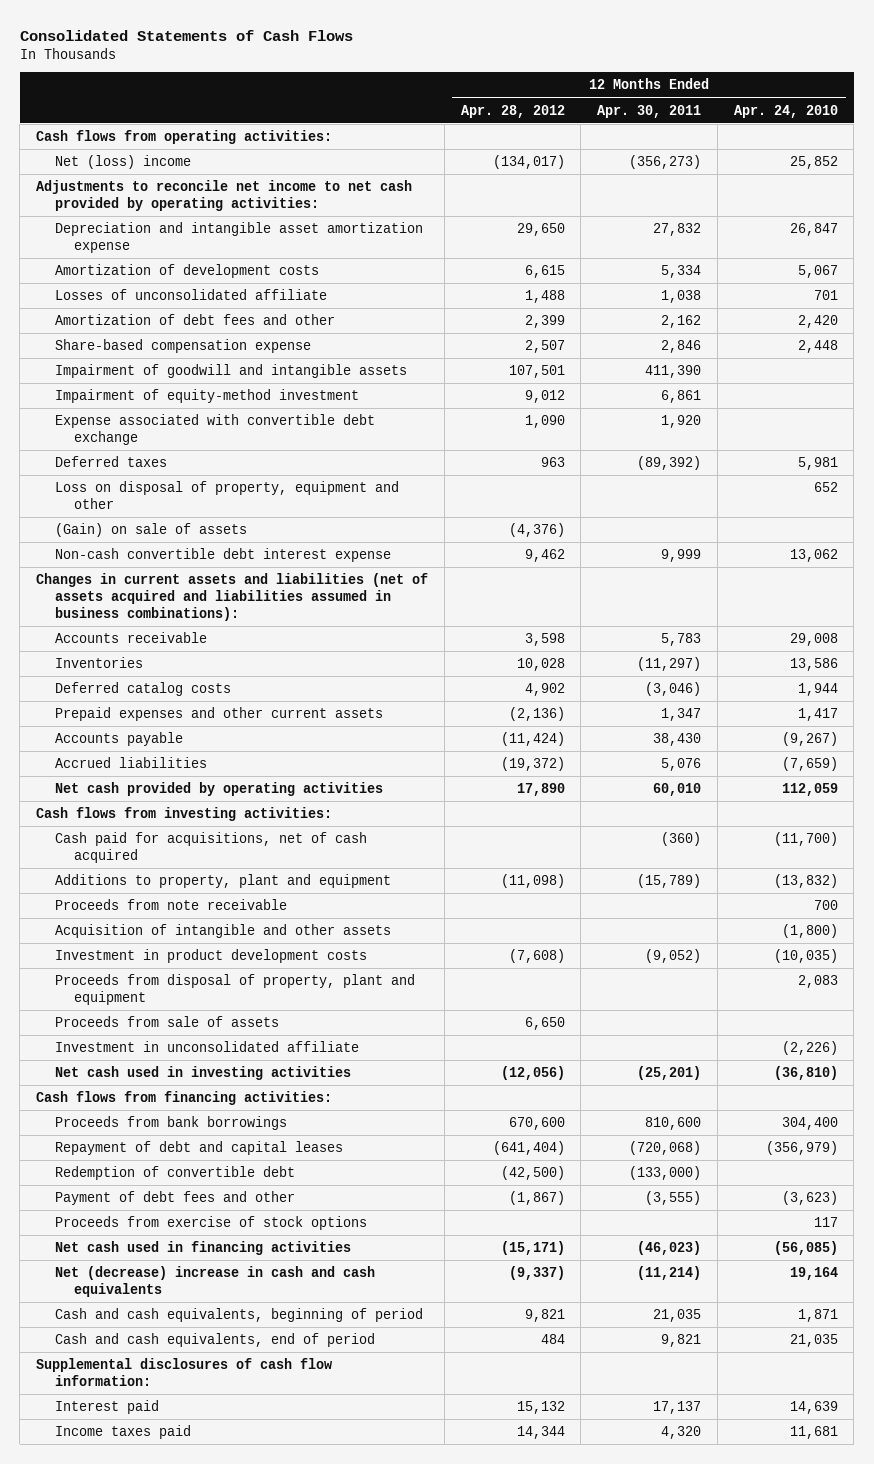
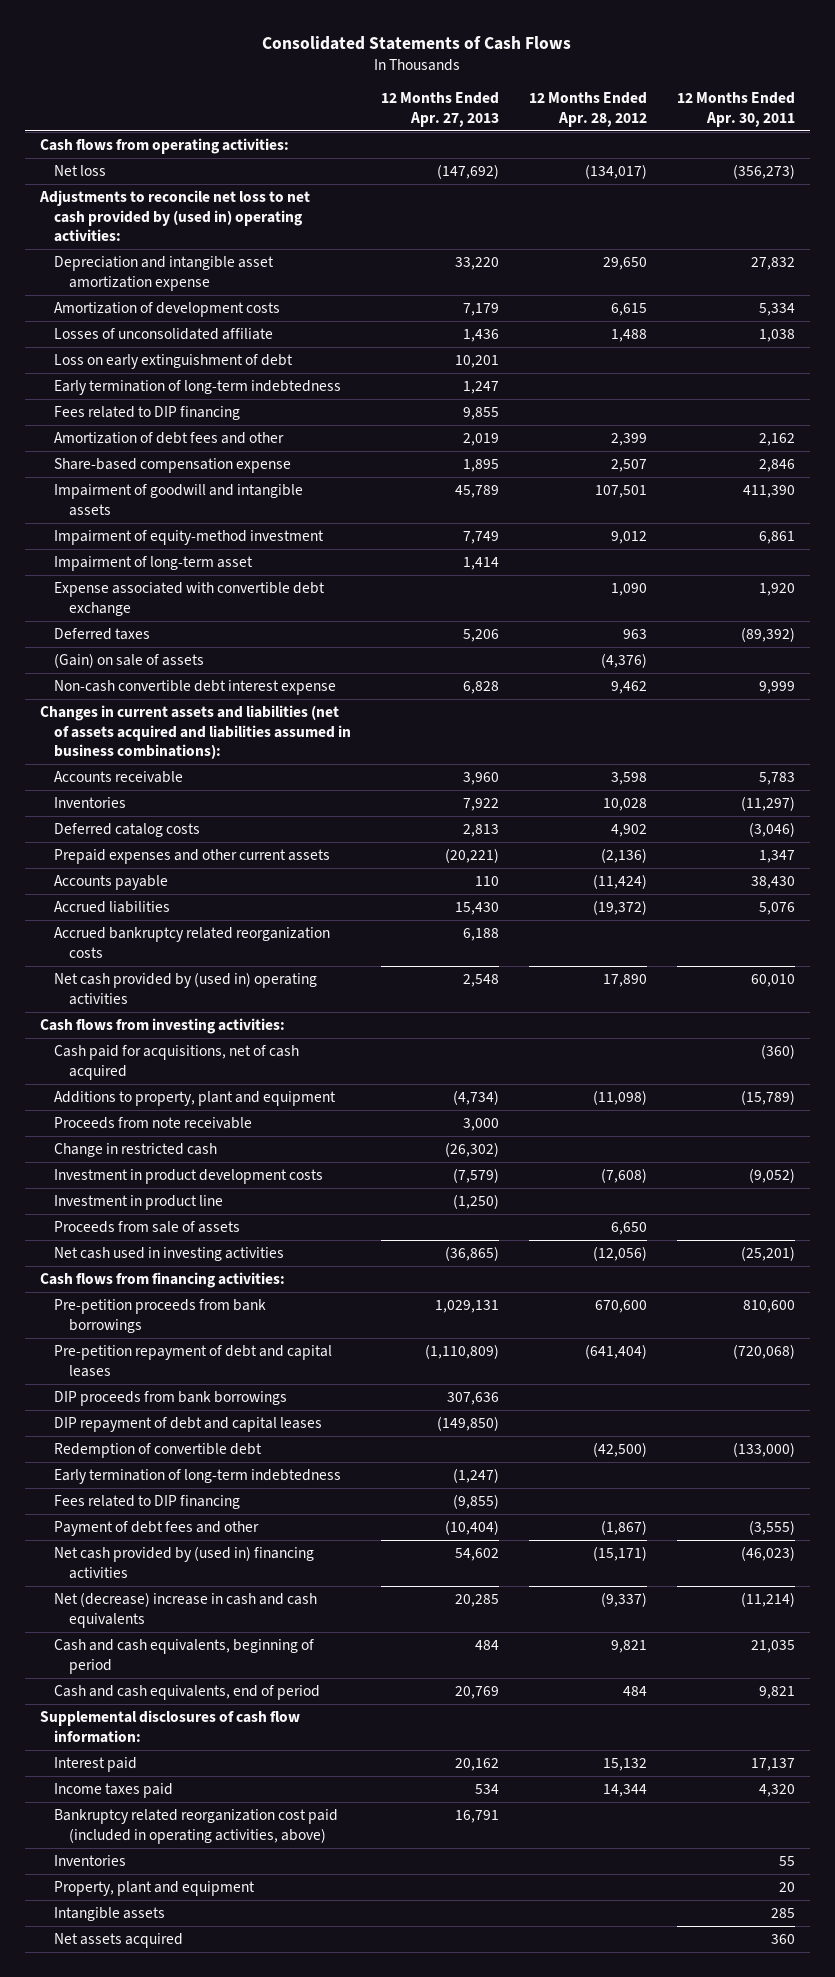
[733,104,838,118] Apr. 24, 2010 -> none
none -> [381,92,500,127] 12 Months Ended Apr. 27, 2013
[55,155,192,170] Net (loss) income -> [54,165,107,177] Net loss
[36,180,413,211] Adjustments to reconcile net income to net cash provided by operating activities: -> [38,190,310,243] Adjustments to reconcile net loss to net cash provided by (used in) operating activities:
none -> [54,354,294,370] Loss on early extinguishment of debt
none -> [54,380,342,396] Early termination of long-term indebtedness
none -> [54,406,241,421] Fees related to DIP financing
none -> [54,556,254,572] Impairment of long-term asset
[55,481,400,509] Loss on disposal of property, equipment and other -> none
none -> [54,927,331,958] Accrued bankruptcy related reorganization costs
[55,782,384,797] Net cash provided by operating activities -> [54,972,318,1005] Net cash provided by (used in) operating activities
[55,924,392,939] Acquisition of intangible and other assets -> none
none -> [54,1143,218,1158] Change in restricted cash
[55,974,416,1005] Proceeds from disposal of property, plant and equipment -> none
none -> [54,1195,224,1211] Investment in product line
[55,1041,360,1053] Investment in unconsolidated affiliate -> none
[55,1116,288,1131] Proceeds from bank borrowings -> [54,1299,267,1333] Pre-petition proceeds from bank borrowings
[55,1141,344,1156] Repayment of debt and capital leases -> [54,1345,333,1377] Pre-petition repayment of debt and capital leases
none -> [54,1391,288,1407] DIP proceeds from bank borrowings
none -> [54,1417,323,1433] DIP repayment of debt and capital leases
none -> [54,1469,342,1485] Early termination of long-term indebtedness
none -> [54,1495,241,1510] Fees related to DIP financing
[55,1216,368,1231] Proceeds from exercise of stock options -> none
[55,1241,352,1256] Net cash used in financing activities -> [54,1546,315,1579] Net cash provided by (used in) financing activities
none -> [54,1809,339,1844] Bankruptcy related reorganization cost paid (included in operating activities, above)
none -> [54,1855,127,1867] Inventories
none -> [54,1881,256,1897] Property, plant and equipment
none -> [54,1907,166,1922] Intangible assets
none -> [54,1933,184,1949] Net assets acquired

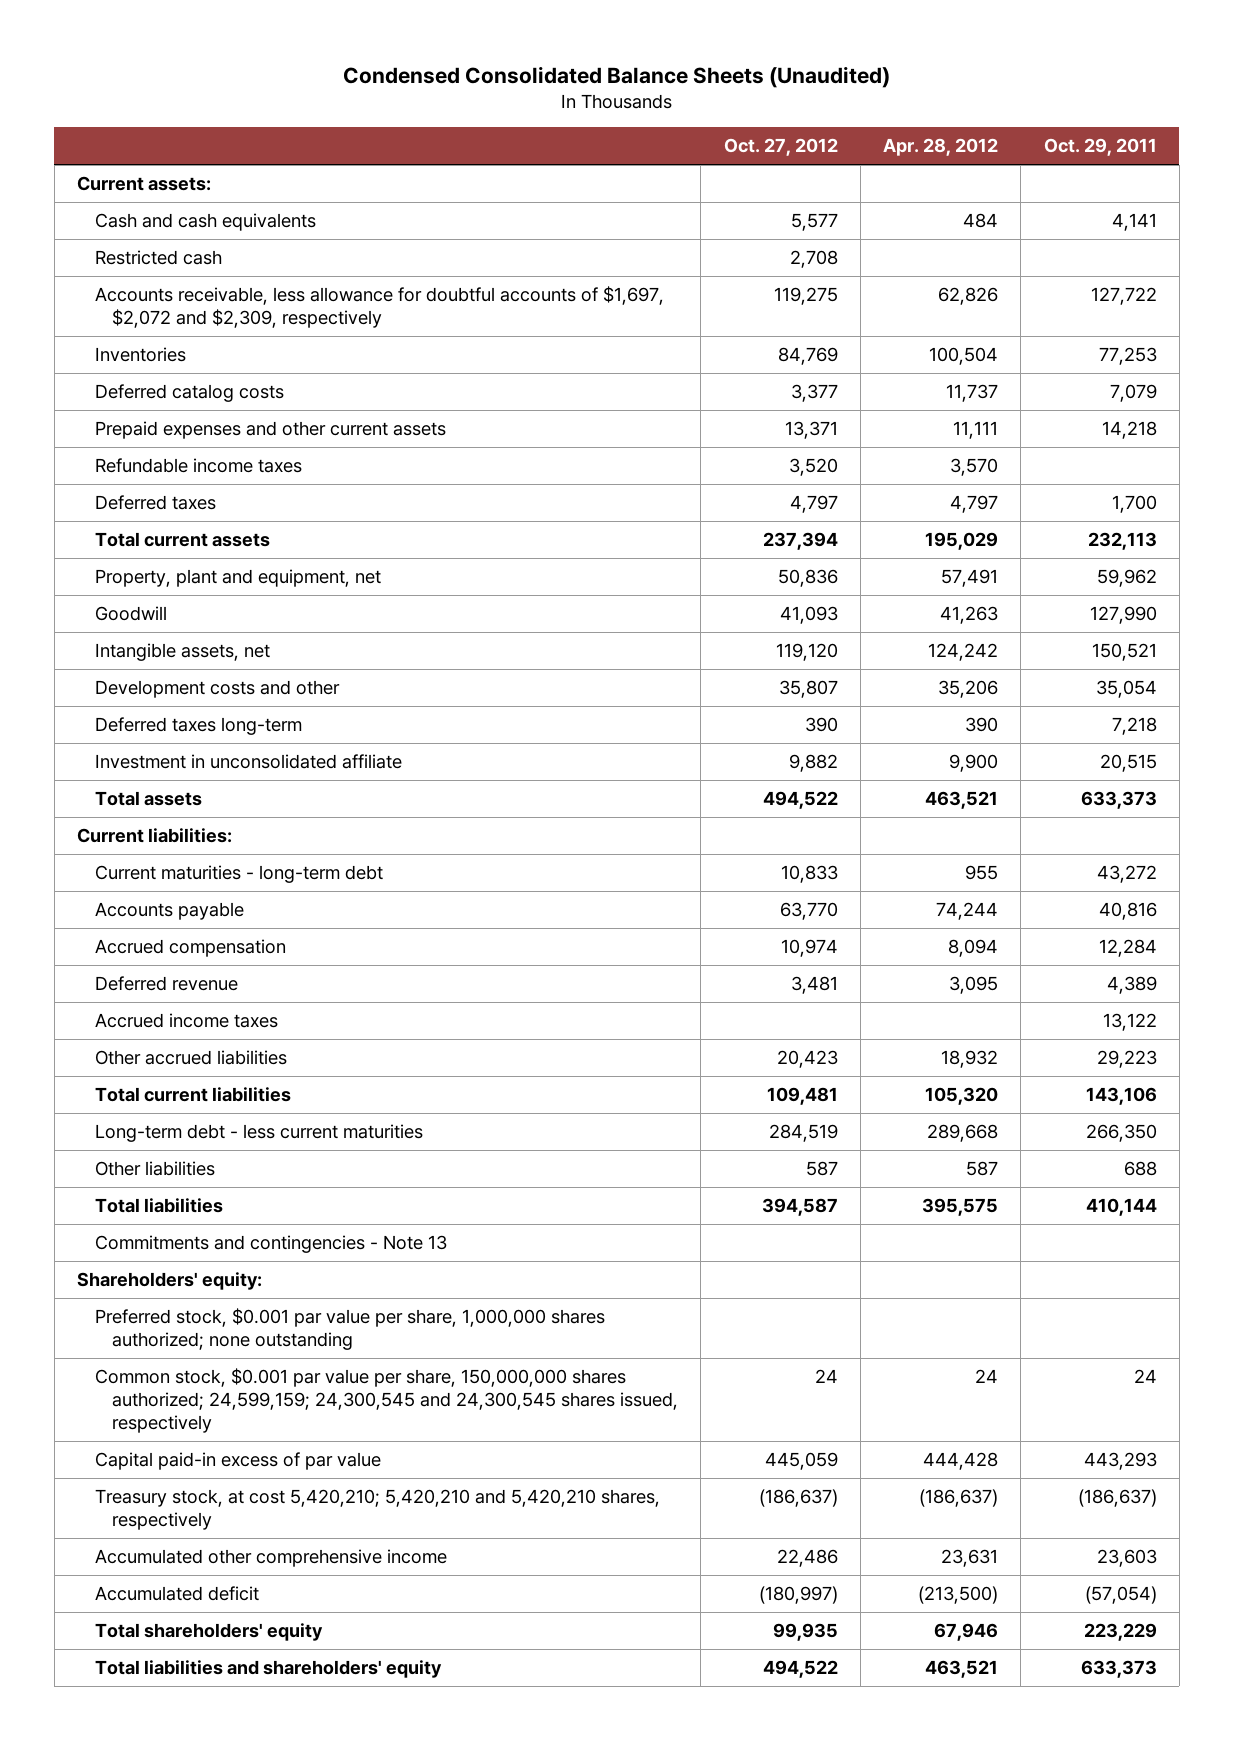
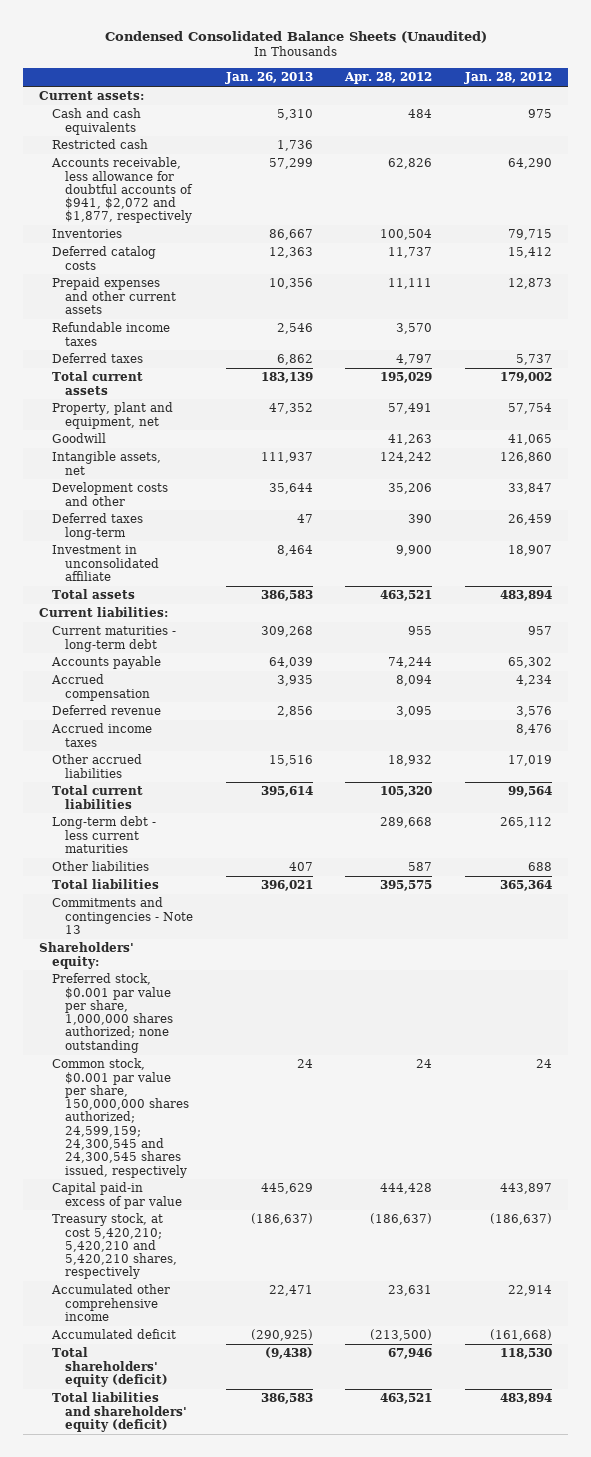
[723,138,838,157] Oct. 27, 2012 -> none
[1043,138,1157,157] Oct. 29, 2011 -> none
none -> [224,72,313,85] Jan. 26, 2013
none -> [463,72,552,85] Jan. 28, 2012
[94,286,664,328] Accounts receivable, less allowance for doubtful accounts of $1,697, $2,072 and $2,309, respectively -> [51,157,194,224] Accounts receivable, less allowance for doubtful accounts of $941, $2,072 and $1,877, respectively
[94,1623,323,1642] Total shareholders' equity -> [52,1347,169,1387] Total shareholders' equity (deficit)
[94,1660,442,1679] Total liabilities and shareholders' equity -> [52,1392,188,1432] Total liabilities and shareholders' equity (deficit)

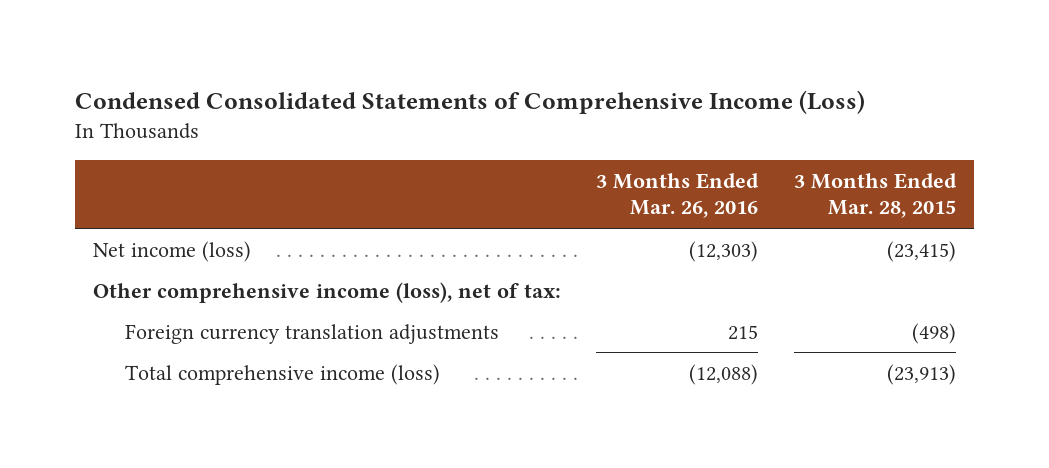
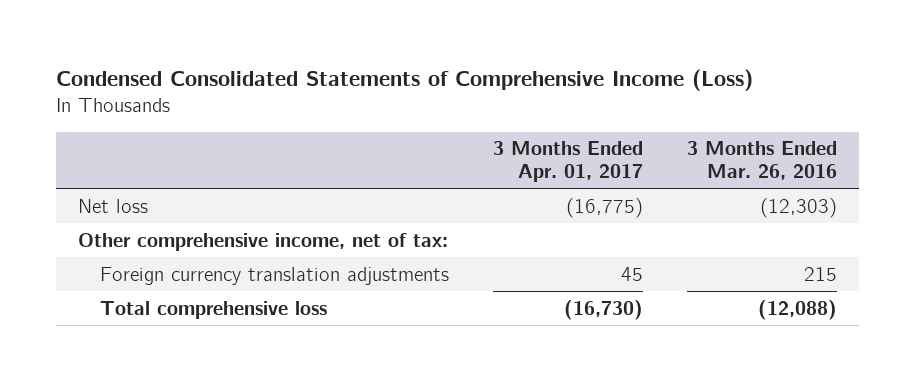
[794,173,958,219] 3 Months Ended Mar. 28, 2015 -> none
none -> [492,141,643,183] 3 Months Ended Apr. 01, 2017
[92,240,251,262] Net income (loss) -> [78,198,149,213] Net loss
[92,281,561,303] Other comprehensive income (loss), net of tax: -> [78,232,449,251] Other comprehensive income, net of tax:
[125,363,441,385] Total comprehensive income (loss) -> [99,300,327,319] Total comprehensive loss

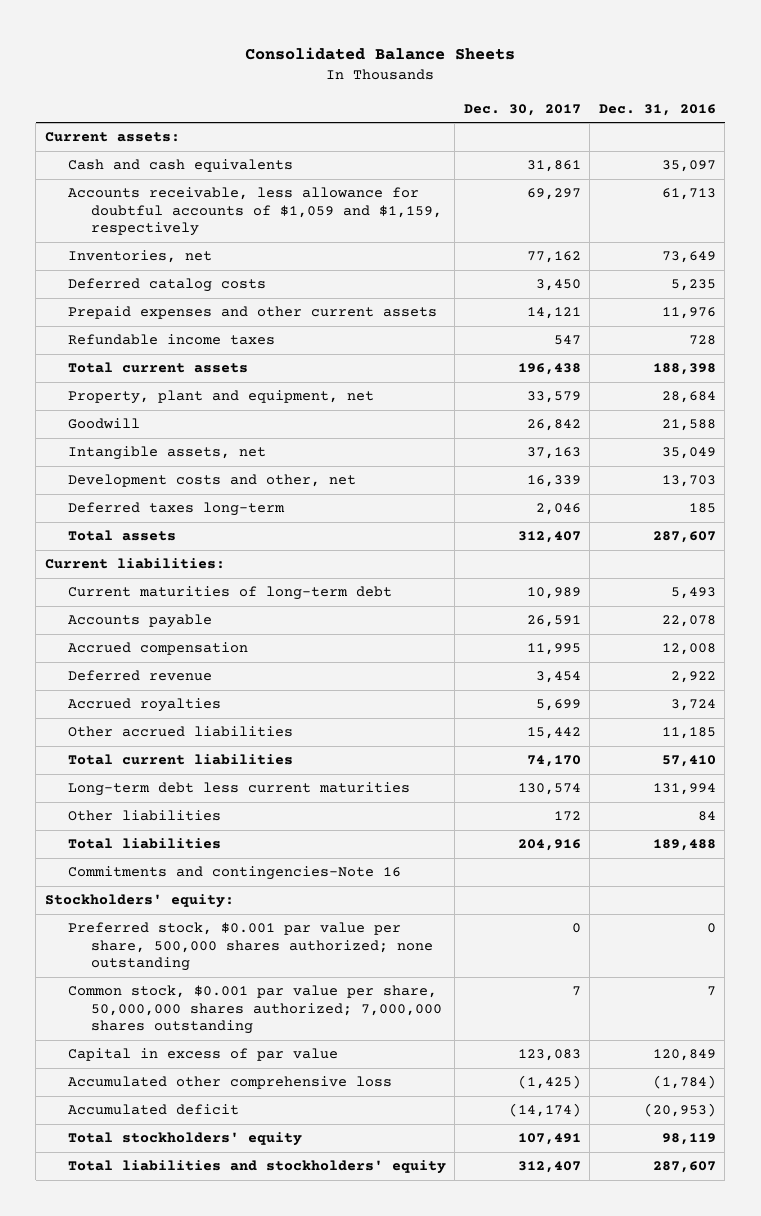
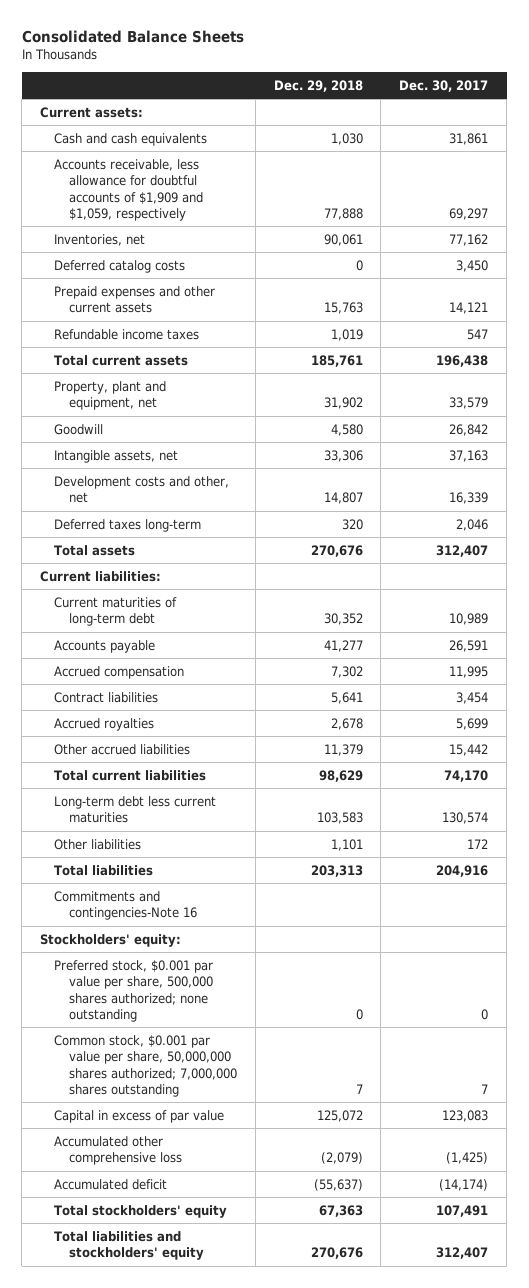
[598,103,716,116] Dec. 31, 2016 -> none
none -> [273,80,363,93] Dec. 29, 2018
[67,187,443,237] Accounts receivable, less allowance for doubtful accounts of $1,059 and $1,159, respectively -> [54,158,203,221] Accounts receivable, less allowance for doubtful accounts of $1,909 and $1,059, respectively
[67,670,212,682] Deferred revenue -> [54,691,159,703] Contract liabilities

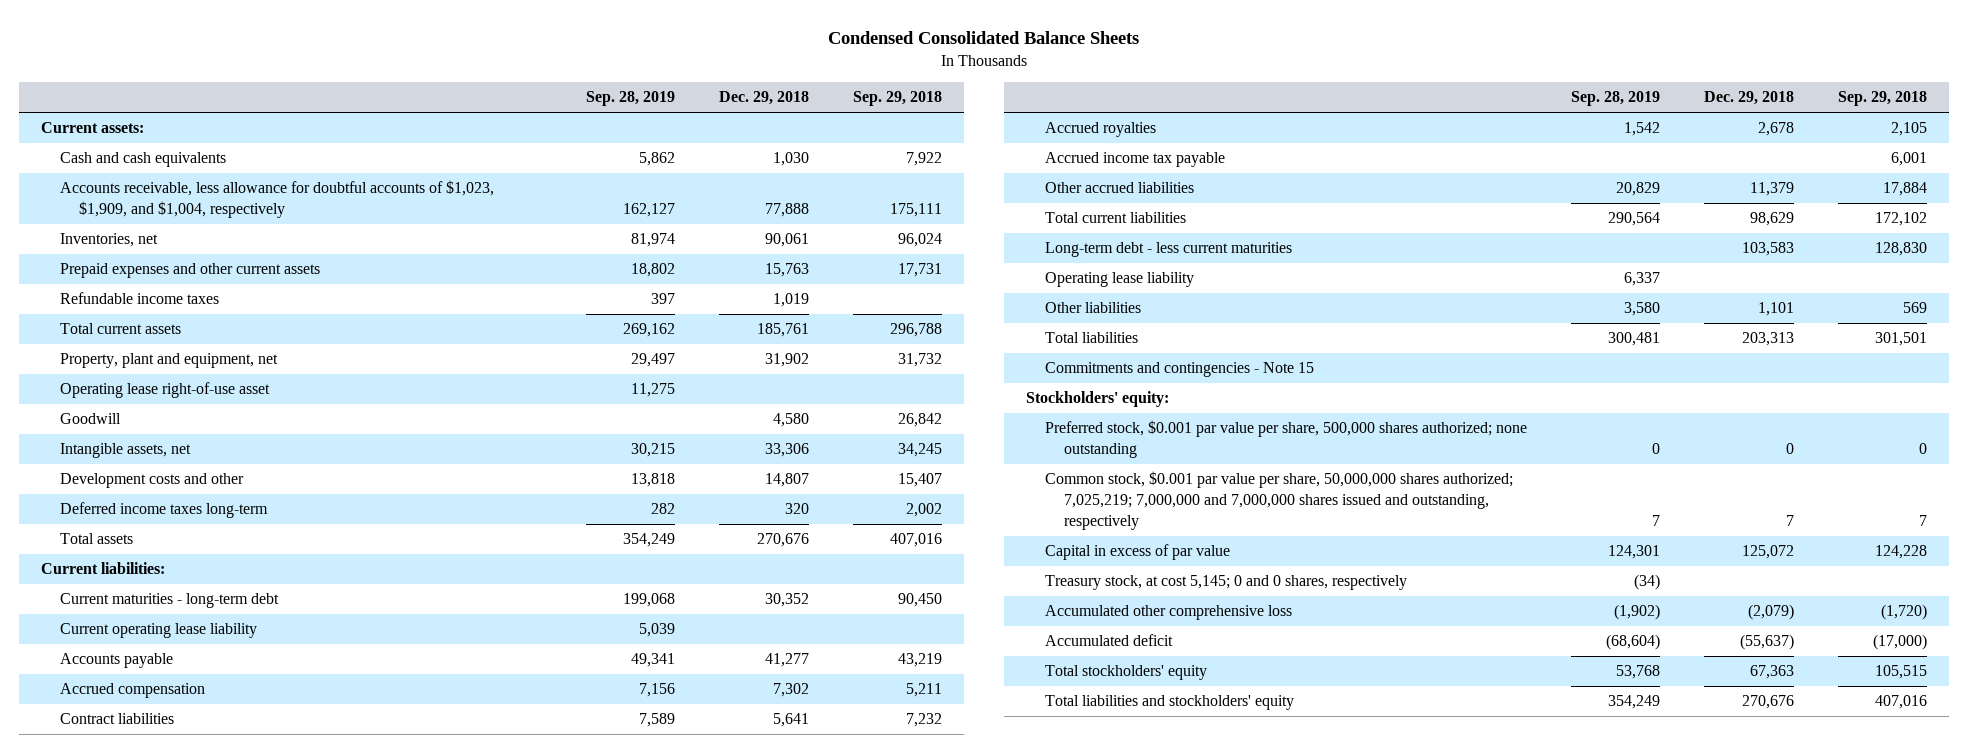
[21,29,244,43] Consolidated Balance Sheets -> [828,31,1140,45] Condensed Consolidated Balance Sheets
[399,80,489,93] Dec. 30, 2017 -> none
none -> [586,91,676,107] Sep. 28, 2019
none -> [853,91,943,107] Sep. 29, 2018
[54,158,203,221] Accounts receivable, less allowance for doubtful accounts of $1,909 and $1,059, respectively -> [60,180,495,219] Accounts receivable, less allowance for doubtful accounts of $1,023, $1,909, and $1,004, respectively
[54,259,186,273] Deferred catalog costs -> none
none -> [60,382,271,399] Operating lease right-of-use asset
[54,475,230,504] Development costs and other, net -> [60,473,245,489] Development costs and other
[54,518,202,532] Deferred taxes long-term -> [60,502,269,519] Deferred income taxes long-term
[54,596,178,627] Current maturities of long-term debt -> [60,593,280,609] Current maturities - long-term debt
none -> [60,623,258,639] Current operating lease liability
none -> [1045,152,1226,168] Accrued income tax payable
[54,795,217,824] Long-term debt less current maturities -> [1045,242,1293,258] Long-term debt - less current maturities
none -> [1045,272,1195,288] Operating lease liability
[54,890,197,921] Commitments and contingencies-Note 16 -> [1045,362,1315,378] Commitments and contingencies - Note 15
[54,1034,237,1097] Common stock, $0.001 par value per share, 50,000,000 shares authorized; 7,000,000 shares outstanding -> [1045,471,1514,530] Common stock, $0.001 par value per share, 50,000,000 shares authorized; 7,025,219; 7,000,000 and 7,000,000 shares issued and outstanding, respectively
none -> [1045,575,1408,591] Treasury stock, at cost 5,145; 0 and 0 shares, respectively

